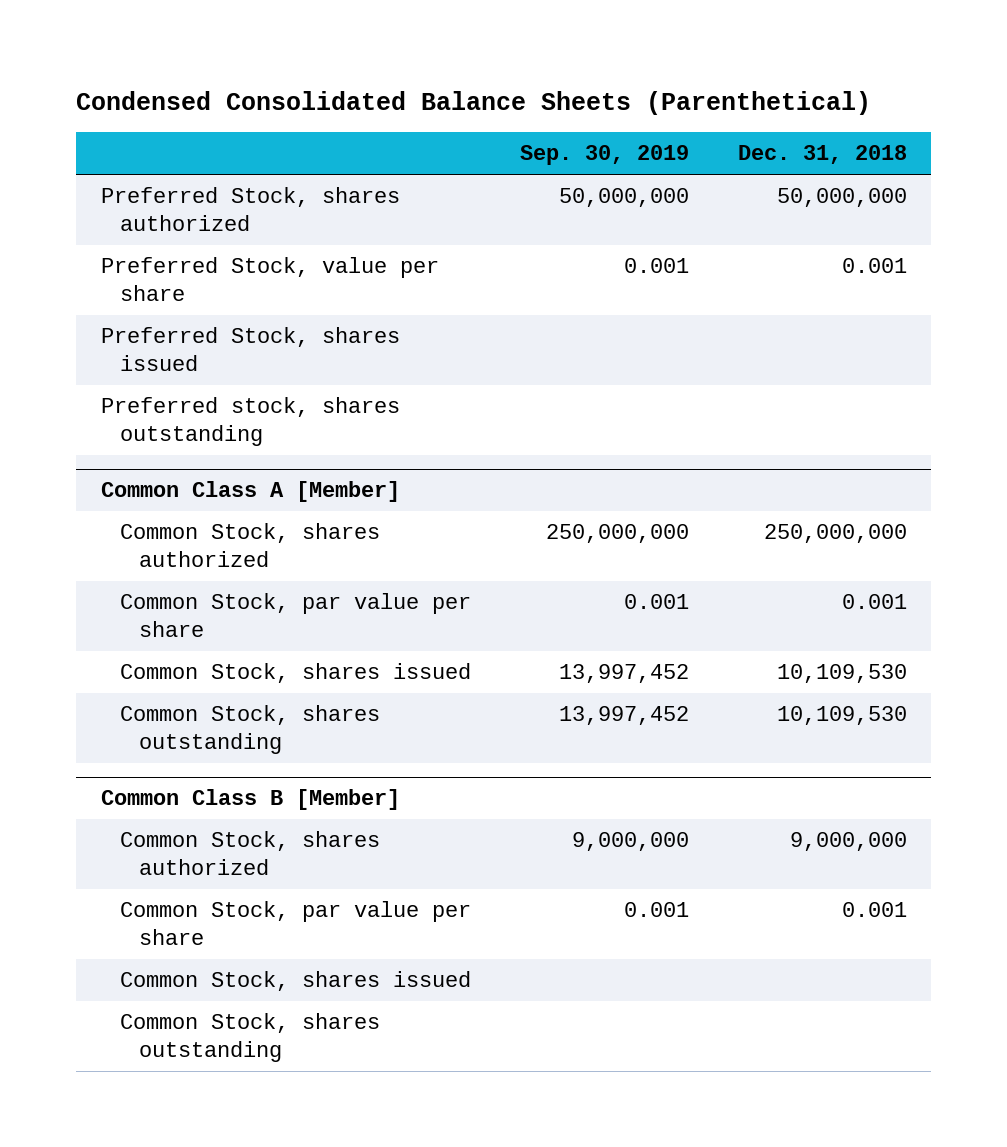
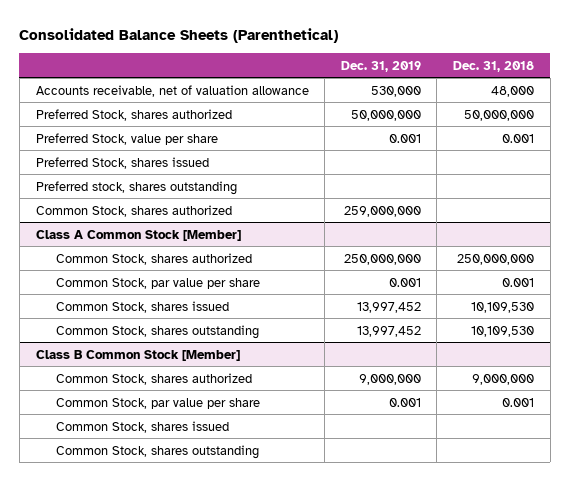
[76,91,872,116] Condensed Consolidated Balance Sheets (Parenthetical) -> [19,27,339,43] Consolidated Balance Sheets (Parenthetical)
[519,145,689,166] Sep. 30, 2019 -> none
none -> [340,60,421,72] Dec. 31, 2019
none -> [35,84,309,97] Accounts receivable, net of valuation allowance
none -> [35,204,232,217] Common Stock, shares authorized
[100,481,400,503] Common Class A [Member] -> [35,229,241,241] Class A Common Stock [Member]
[100,789,400,811] Common Class B [Member] -> [35,349,240,361] Class B Common Stock [Member]

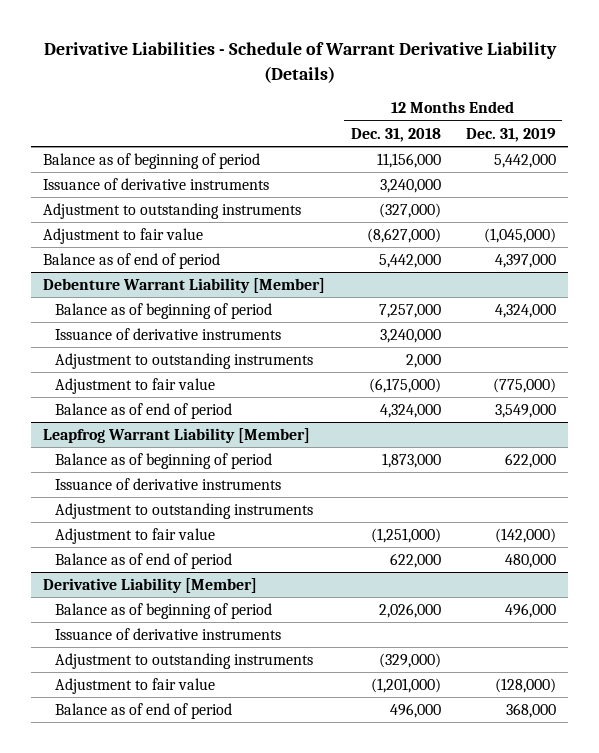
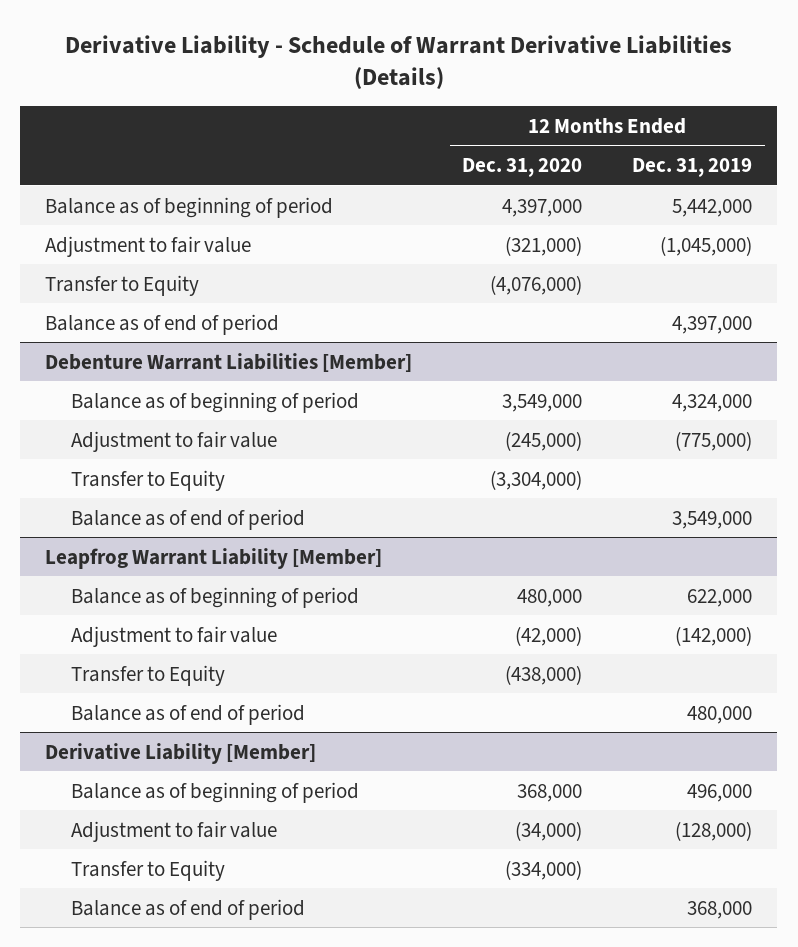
[43,42,557,83] Derivative Liabilities - Schedule of Warrant Derivative Liability (Details) -> [64,34,732,90] Derivative Liability - Schedule of Warrant Derivative Liabilities (Details)
[350,127,441,142] Dec. 31, 2018 -> none
none -> [462,158,583,178] Dec. 31, 2020
[43,178,270,191] Issuance of derivative instruments -> none
[43,203,302,220] Adjustment to outstanding instruments -> none
none -> [45,274,200,296] Transfer to Equity
[43,278,326,294] Debenture Warrant Liability [Member] -> [45,352,413,372] Debenture Warrant Liabilities [Member]
[55,328,282,341] Issuance of derivative instruments -> none
[55,353,314,370] Adjustment to outstanding instruments -> none
none -> [71,469,226,491] Transfer to Equity
[55,478,282,491] Issuance of derivative instruments -> none
[55,503,314,520] Adjustment to outstanding instruments -> none
none -> [71,664,226,686] Transfer to Equity
[55,628,282,641] Issuance of derivative instruments -> none
[55,653,314,670] Adjustment to outstanding instruments -> none
none -> [71,859,226,881] Transfer to Equity

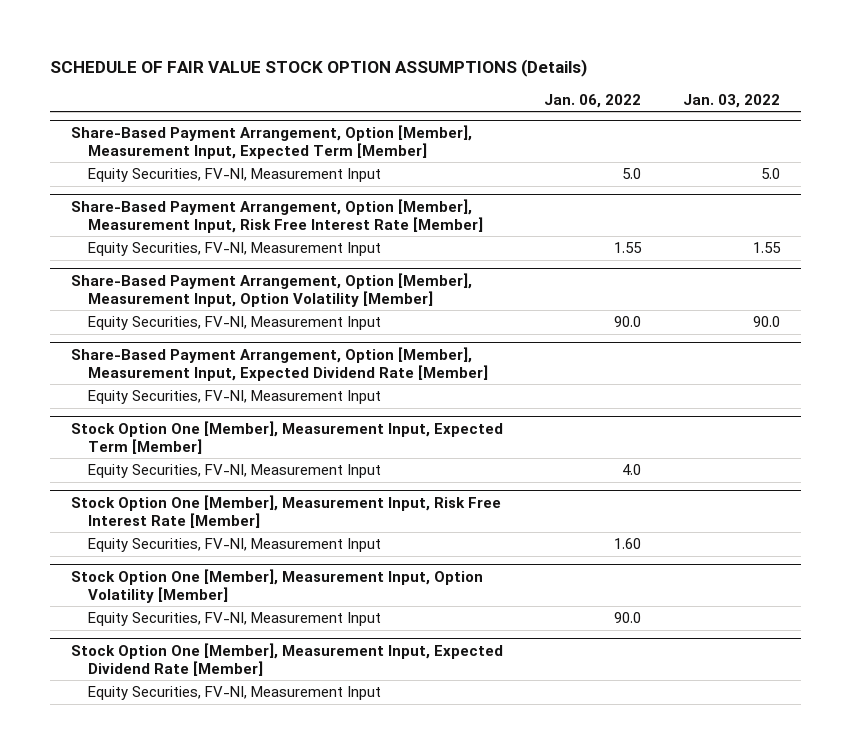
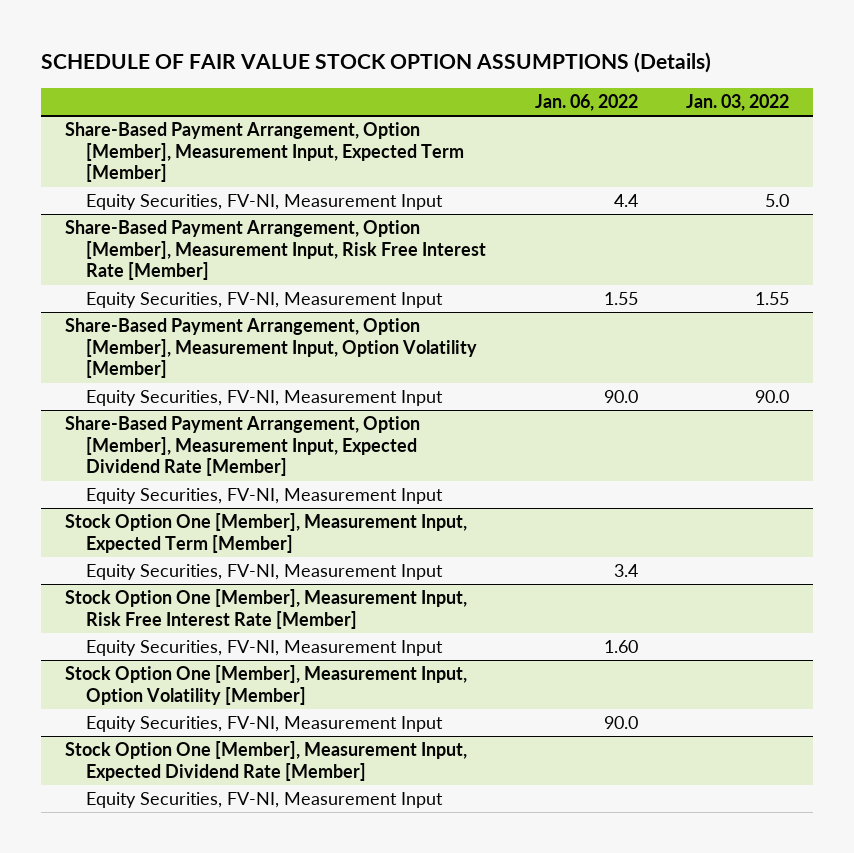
[622,168,642,180] 5.0 -> [613,194,638,208] 4.4
[622,464,642,476] 4.0 -> [613,564,638,578] 3.4

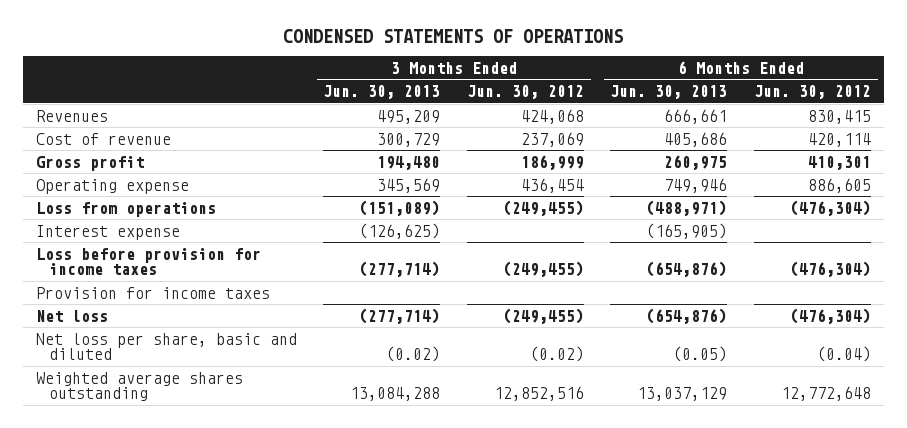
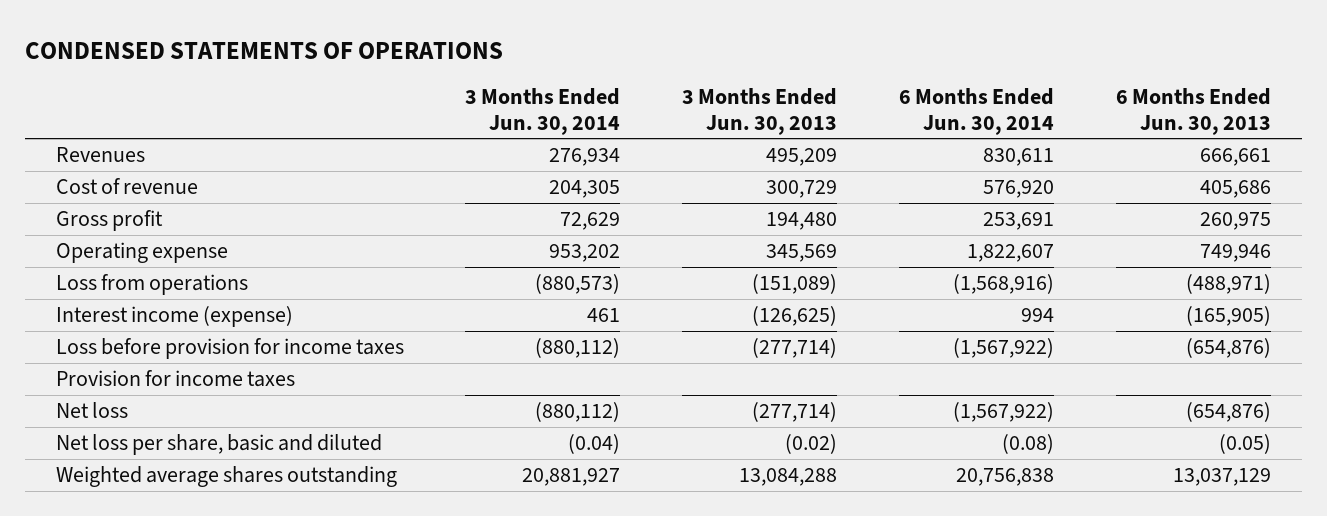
[466,84,584,99] Jun. 30, 2012 -> none
[753,84,871,99] Jun. 30, 2012 -> none
none -> [465,87,621,135] 3 Months Ended Jun. 30, 2014
none -> [899,87,1055,135] 6 Months Ended Jun. 30, 2014
[35,224,180,240] Interest expense -> [55,305,293,327] Interest income (expense)

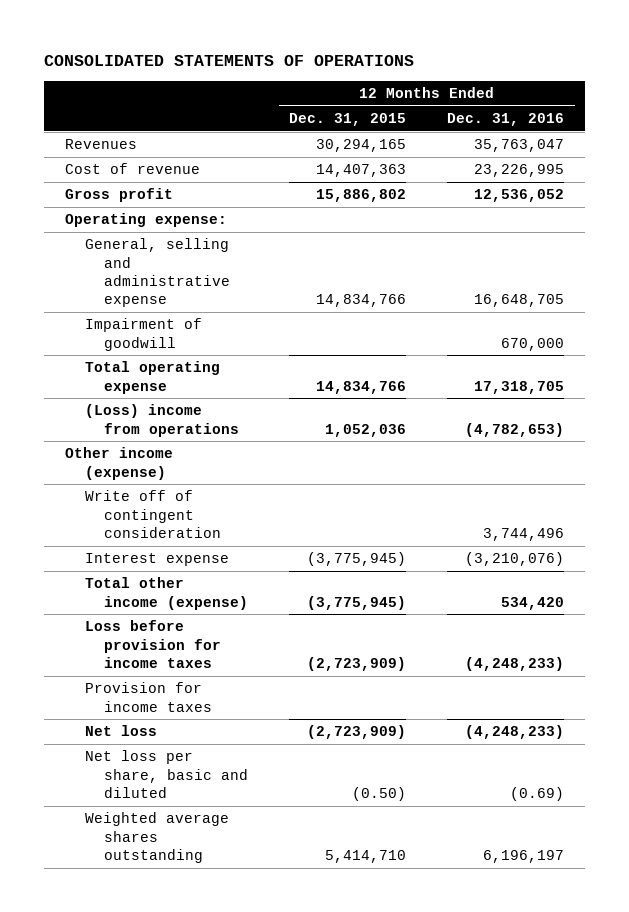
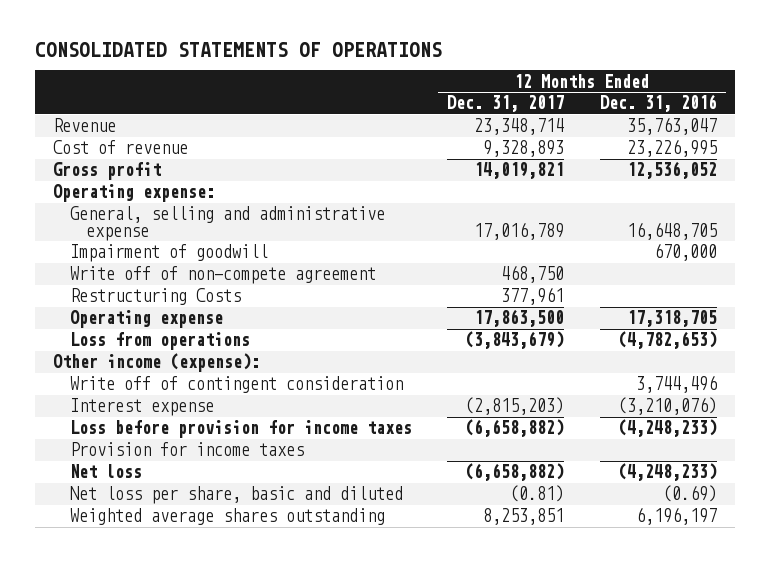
[289,112,407,126] Dec. 31, 2015 -> none
none -> [447,95,565,113] Dec. 31, 2017
[64,139,137,150] Revenues -> [53,118,117,133] Revenue
none -> [69,266,376,285] Write off of non-compete agreement
none -> [69,288,241,306] Restructuring Costs
[84,361,220,394] Total operating expense -> [69,310,223,329] Operating expense
[84,404,240,437] (Loss) income from operations -> [69,332,250,351] Loss from operations
[64,447,173,480] Other income (expense) -> [53,353,261,373] Other income (expense):
[84,577,249,610] Total other income (expense) -> none

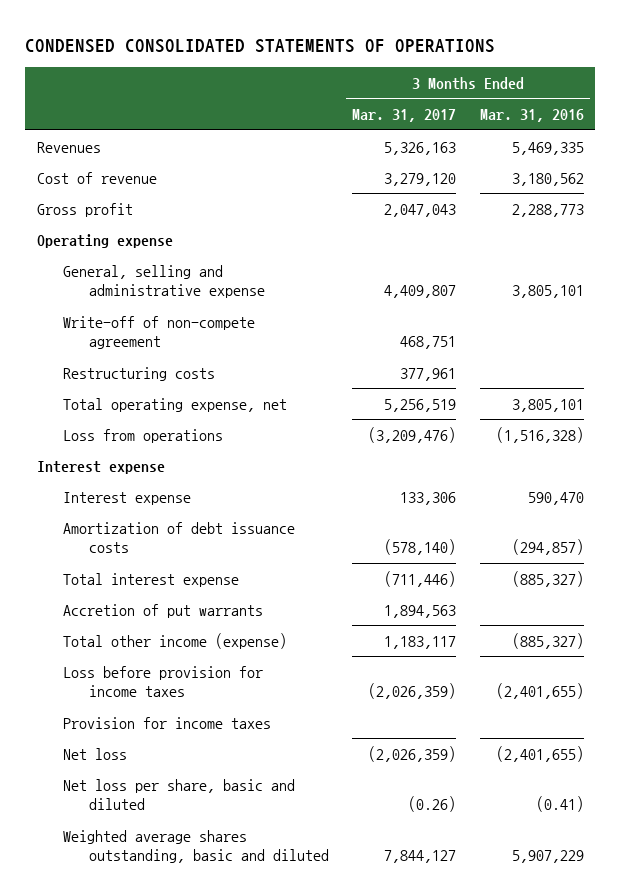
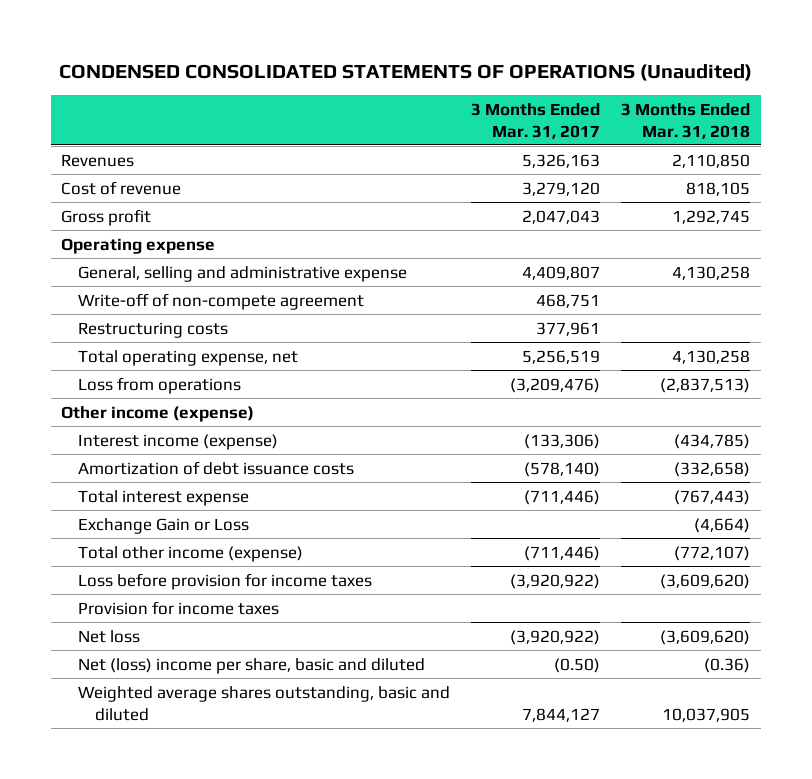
[25,38,496,53] CONDENSED CONSOLIDATED STATEMENTS OF OPERATIONS -> [58,63,752,81] CONDENSED CONSOLIDATED STATEMENTS OF OPERATIONS (Unaudited)
[479,108,584,122] Mar. 31, 2016 -> none
none -> [621,102,751,139] 3 Months Ended Mar. 31, 2018
[37,460,166,474] Interest expense -> none
none -> [61,405,255,422] Other income (expense)
[62,491,191,505] Interest expense -> [78,433,279,450] Interest income (expense)
[400,491,457,505] 133,306 -> [524,433,601,449] (133,306)
[62,603,263,618] Accretion of put warrants -> none
none -> [78,517,250,534] Exchange Gain or Loss
[384,635,457,649] 1,183,117 -> [524,545,601,561] (711,446)
[368,683,457,700] (2,026,359) -> [510,573,601,589] (3,920,922)
[368,745,457,762] (2,026,359) -> [510,629,601,645] (3,920,922)
[62,778,295,811] Net loss per share, basic and diluted -> [78,657,426,674] Net (loss) income per share, basic and diluted
[408,796,457,813] (0.26) -> [554,657,601,673] (0.50)

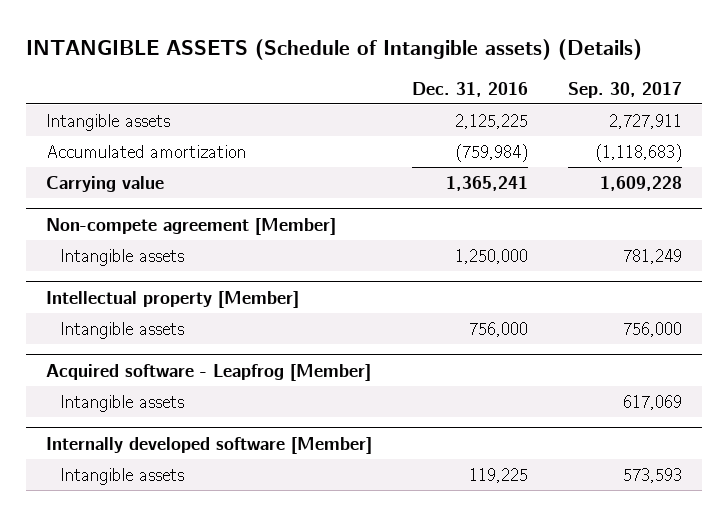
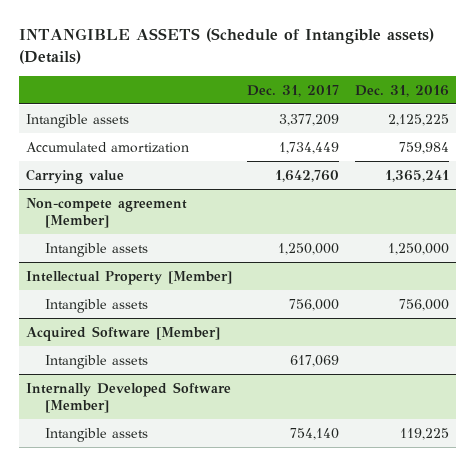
[567,81,682,98] Sep. 30, 2017 -> none
none -> [247,84,340,97] Dec. 31, 2017
[455,143,529,162] (759,984) -> [398,141,449,154] 759,984
[46,290,300,308] Intellectual property [Member] -> [26,270,233,285] Intellectual Property [Member]
[46,363,372,381] Acquired software - Leapfrog [Member] -> [26,325,221,341] Acquired Software [Member]
[46,436,373,454] Internally developed software [Member] -> [26,381,232,413] Internally Developed Software [Member]

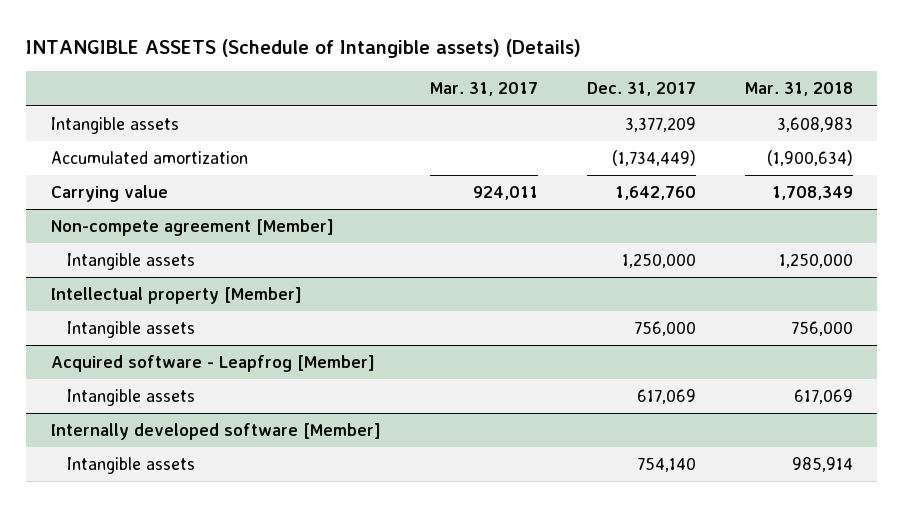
[354,84,449,97] Dec. 31, 2016 -> none
none -> [429,82,538,97] Mar. 31, 2017
none -> [744,82,853,97] Mar. 31, 2018
[279,141,340,154] 1,734,449 -> [611,150,696,167] (1,734,449)
[26,270,233,285] Intellectual Property [Member] -> [50,287,302,305] Intellectual property [Member]
[26,325,221,341] Acquired Software [Member] -> [50,355,375,373] Acquired software - Leapfrog [Member]
[26,381,232,413] Internally Developed Software [Member] -> [50,423,381,441] Internally developed software [Member]

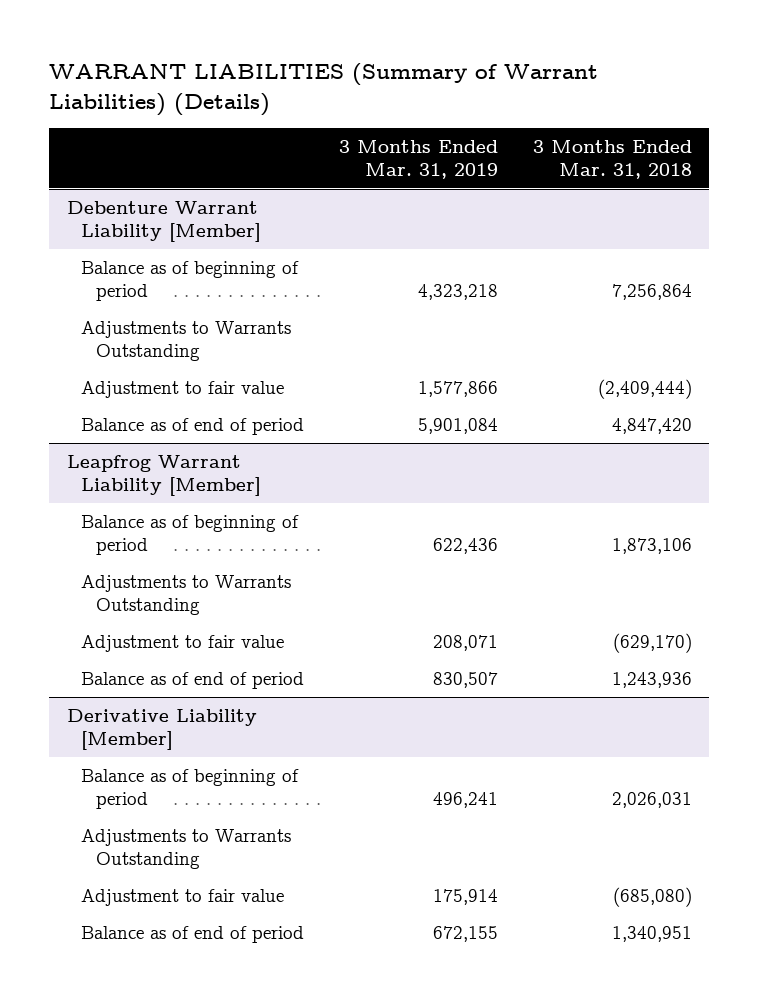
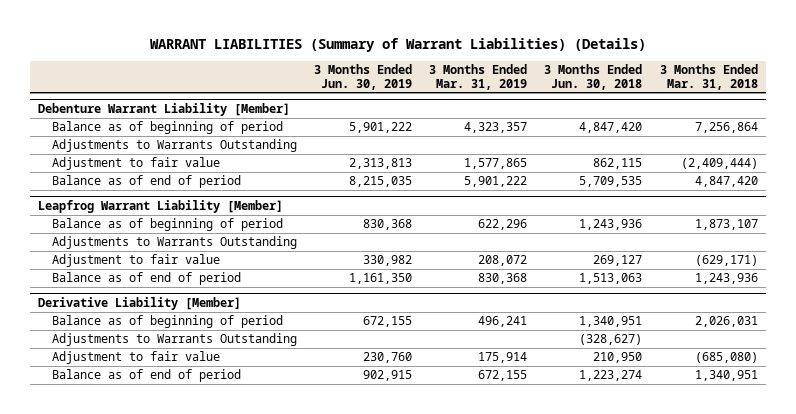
none -> [313,63,412,90] 3 Months Ended Jun. 30, 2019
none -> [544,63,643,90] 3 Months Ended Jun. 30, 2018
[417,284,498,301] 4,323,218 -> [464,122,528,134] 4,323,357
[417,381,498,398] 1,577,866 -> [464,158,528,170] 1,577,865
[417,418,498,435] 5,901,084 -> [464,176,528,188] 5,901,222
[432,538,498,555] 622,436 -> [478,219,528,231] 622,296
[611,538,692,555] 1,873,106 -> [694,219,758,231] 1,873,107
[432,635,498,652] 208,071 -> [478,255,528,267] 208,072
[612,633,692,654] (629,170) -> [694,255,758,267] (629,171)
[432,672,498,689] 830,507 -> [478,273,528,285] 830,368

